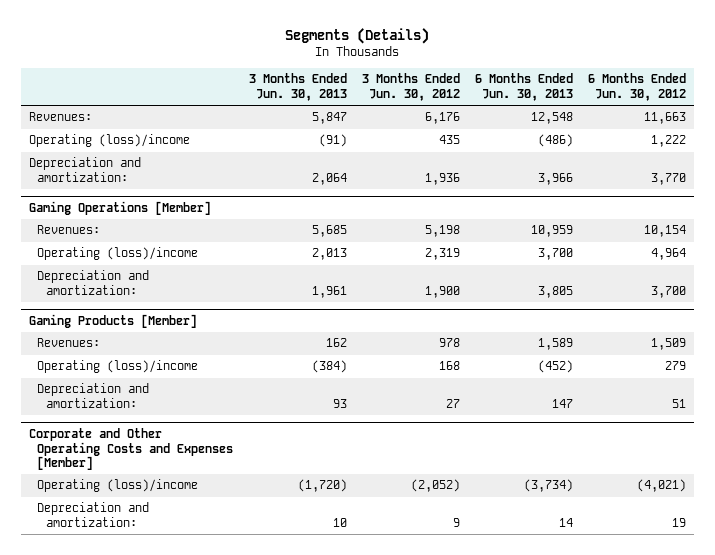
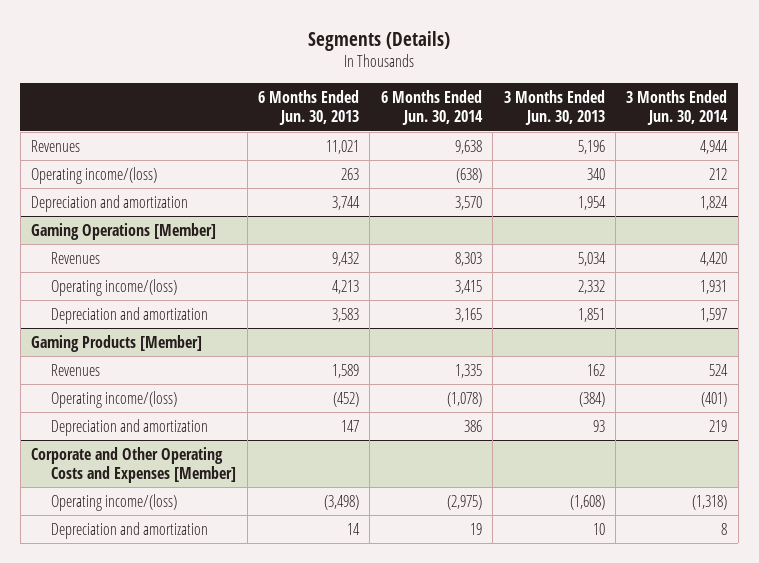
[361,73,460,102] 3 Months Ended Jun. 30, 2012 -> none
[588,73,687,102] 6 Months Ended Jun. 30, 2012 -> none
none -> [380,90,483,126] 6 Months Ended Jun. 30, 2014
none -> [626,90,729,126] 3 Months Ended Jun. 30, 2014
[28,112,92,122] Revenues: -> [31,139,81,152] Revenues
[311,112,347,125] 5,847 -> [577,139,605,154] 5,196
[531,112,574,125] 12,548 -> [326,139,360,154] 11,021
[28,134,190,148] Operating (loss)/income -> [31,166,158,184] Operating income/(loss)
[318,134,347,148] (91) -> [586,167,605,180] 340
[538,134,574,148] (486) -> [341,167,360,180] 263
[28,157,141,183] Depreciation and amortization: -> [31,194,189,212] Depreciation and amortization
[311,173,347,186] 2,064 -> [577,195,606,210] 1,954
[538,173,574,186] 3,966 -> [332,195,361,210] 3,744
[37,225,101,235] Revenues: -> [51,251,101,264] Revenues
[311,225,347,238] 5,685 -> [577,251,606,266] 5,034
[531,225,574,238] 10,959 -> [332,251,360,266] 9,432
[37,247,199,261] Operating (loss)/income -> [51,278,178,296] Operating income/(loss)
[311,248,347,261] 2,013 -> [577,279,605,294] 2,332
[538,248,574,261] 3,700 -> [332,279,360,294] 4,213
[37,270,150,296] Depreciation and amortization: -> [51,306,209,324] Depreciation and amortization
[311,286,347,299] 1,961 -> [577,307,605,322] 1,851
[538,286,574,299] 3,805 -> [332,307,360,322] 3,583
[37,338,101,348] Revenues: -> [51,363,101,376] Revenues
[37,360,199,374] Operating (loss)/income -> [51,390,178,408] Operating income/(loss)
[37,383,150,409] Depreciation and amortization: -> [51,418,209,436] Depreciation and amortization
[37,479,199,493] Operating (loss)/income -> [51,493,178,511] Operating income/(loss)
[297,479,347,493] (1,720) -> [569,494,605,510] (1,608)
[524,479,574,493] (3,734) -> [324,494,360,510] (3,498)
[37,502,150,528] Depreciation and amortization: -> [51,521,209,539] Depreciation and amortization

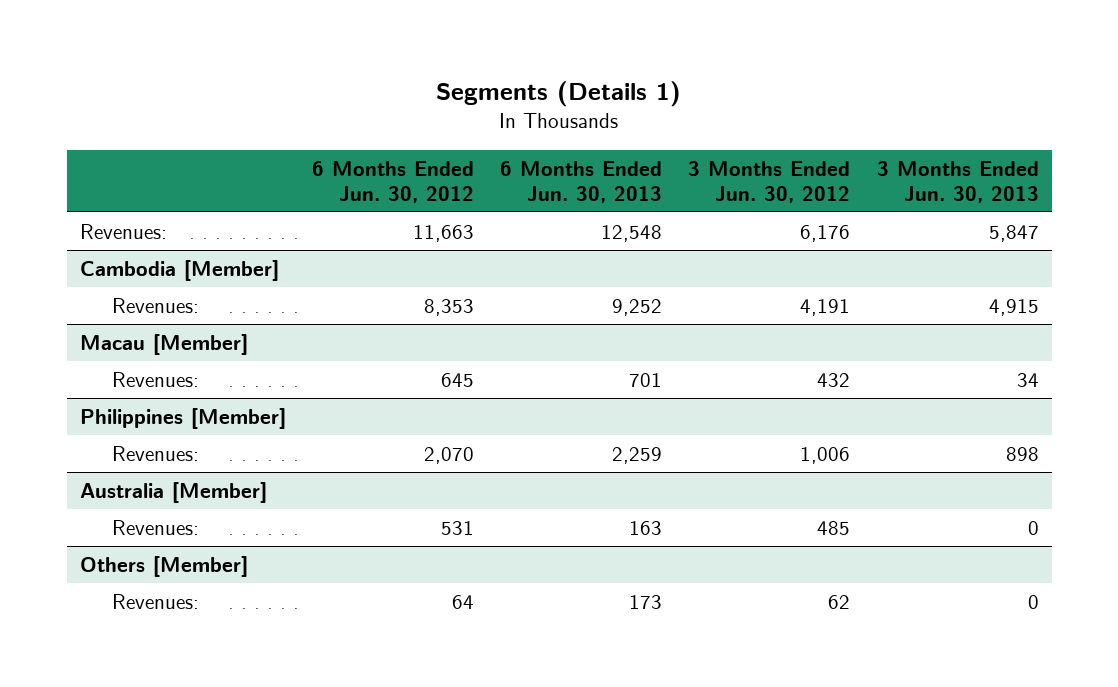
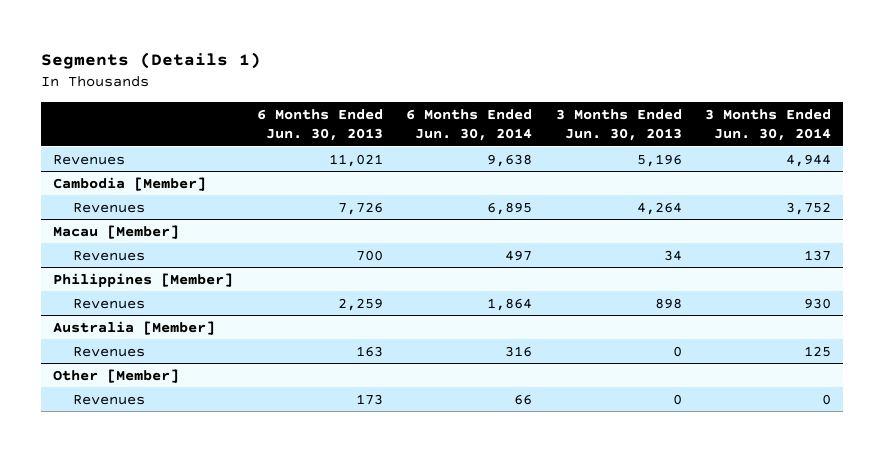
[312,160,475,203] 6 Months Ended Jun. 30, 2012 -> none
[688,160,851,203] 3 Months Ended Jun. 30, 2012 -> none
none -> [406,108,533,142] 6 Months Ended Jun. 30, 2014
none -> [705,108,832,142] 3 Months Ended Jun. 30, 2014
[79,224,167,240] Revenues: -> [52,154,125,165] Revenues
[601,225,663,243] 12,548 -> [328,153,383,167] 11,021
[988,225,1039,243] 5,847 -> [636,153,682,167] 5,196
[112,298,200,314] Revenues: -> [73,202,146,213] Revenues
[612,299,663,317] 9,252 -> [337,201,383,215] 7,726
[988,299,1039,317] 4,915 -> [636,201,682,215] 4,264
[112,372,200,388] Revenues: -> [73,250,146,261] Revenues
[629,373,663,388] 701 -> [355,249,383,261] 700
[112,446,200,462] Revenues: -> [73,298,146,309] Revenues
[112,520,200,536] Revenues: -> [73,346,146,357] Revenues
[79,556,248,578] Others [Member] -> [52,368,179,383] Other [Member]
[112,594,200,610] Revenues: -> [73,394,146,405] Revenues

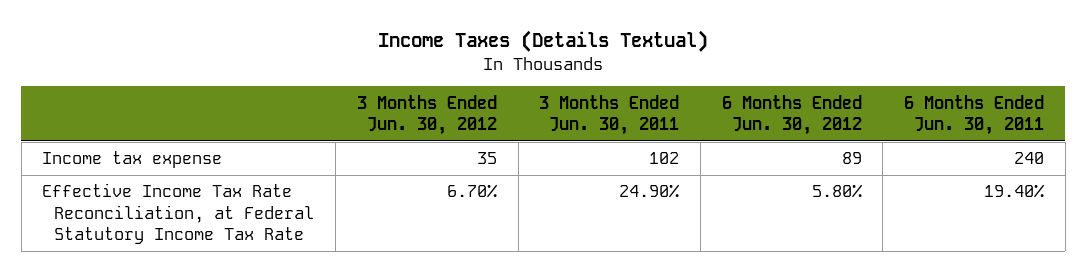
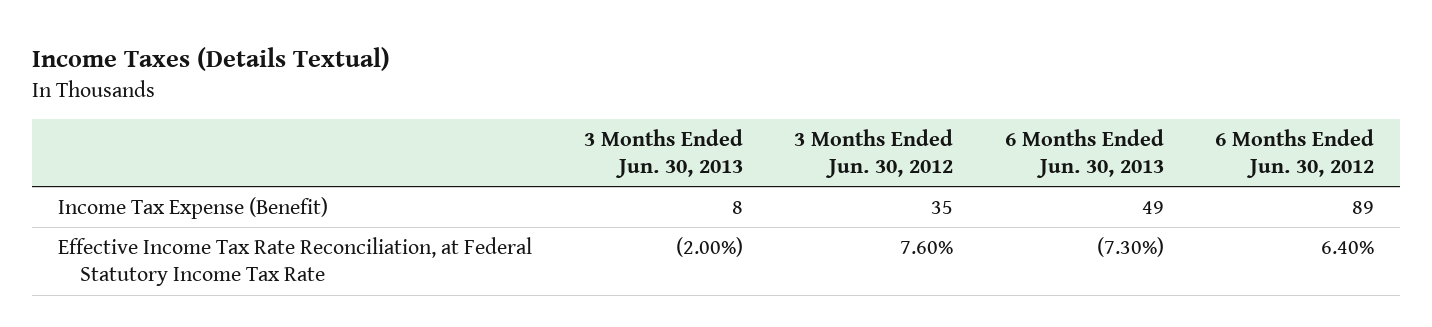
[539,94,680,136] 3 Months Ended Jun. 30, 2011 -> none
[904,94,1045,136] 6 Months Ended Jun. 30, 2011 -> none
none -> [583,128,743,179] 3 Months Ended Jun. 30, 2013
none -> [1004,128,1164,179] 6 Months Ended Jun. 30, 2013
[42,151,223,169] Income tax expense -> [58,196,329,219] Income Tax Expense (Benefit)
[446,184,498,199] 6.70% -> [900,240,954,254] 7.60%
[811,184,863,199] 5.80% -> [1321,240,1375,254] 6.40%

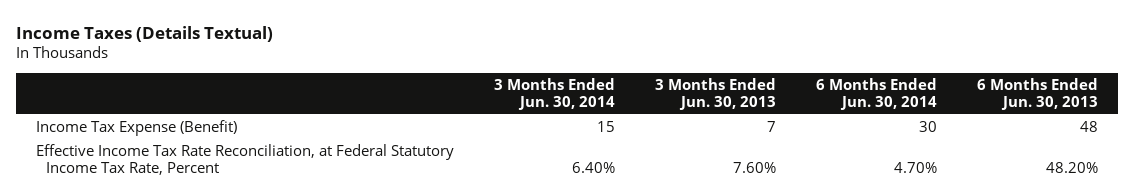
[794,128,954,179] 3 Months Ended Jun. 30, 2012 -> none
[1215,128,1375,179] 6 Months Ended Jun. 30, 2012 -> none
none -> [493,78,615,110] 3 Months Ended Jun. 30, 2014
none -> [815,78,937,110] 6 Months Ended Jun. 30, 2014
[731,200,743,214] 8 -> [766,121,776,133] 7
[1141,200,1164,214] 49 -> [1079,121,1098,133] 48
[58,236,533,287] Effective Income Tax Rate Reconciliation, at Federal Statutory Income Tax Rate -> [35,144,454,176] Effective Income Tax Rate Reconciliation, at Federal Statutory Income Tax Rate, Percent
[675,236,743,257] (2.00%) -> [732,162,776,174] 7.60%
[1096,236,1164,257] (7.30%) -> [1045,162,1098,174] 48.20%

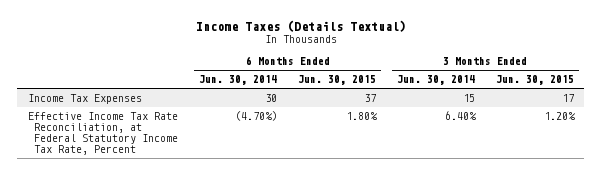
[654,78,776,110] 3 Months Ended Jun. 30, 2013 -> none
[976,78,1098,110] 6 Months Ended Jun. 30, 2013 -> none
none -> [297,75,376,86] Jun. 30, 2015
none -> [495,75,574,86] Jun. 30, 2015
[35,120,237,137] Income Tax Expense (Benefit) -> [27,94,142,105] Income Tax Expenses
[893,162,937,174] 4.70% -> [235,111,278,122] (4.70%)

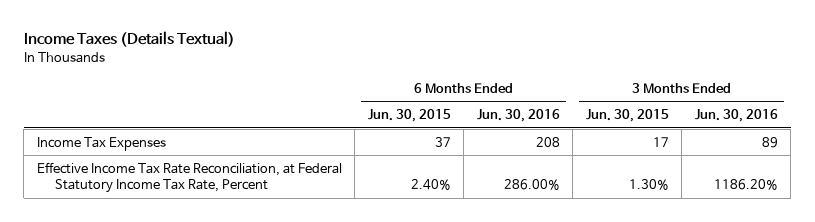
[199,75,278,86] Jun. 30, 2014 -> none
[396,75,475,86] Jun. 30, 2014 -> none
none -> [476,109,560,123] Jun. 30, 2016
none -> [694,109,778,123] Jun. 30, 2016
[345,112,378,121] 1.80% -> [410,179,451,191] 2.40%
[543,112,576,121] 1.20% -> [628,179,669,191] 1.30%

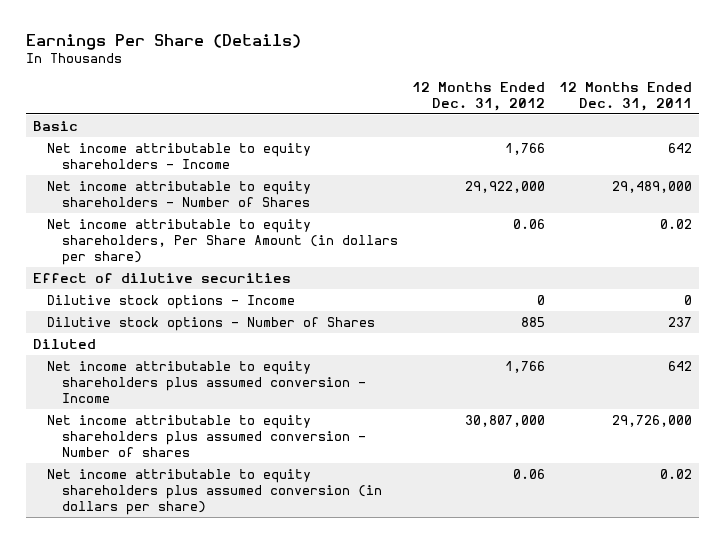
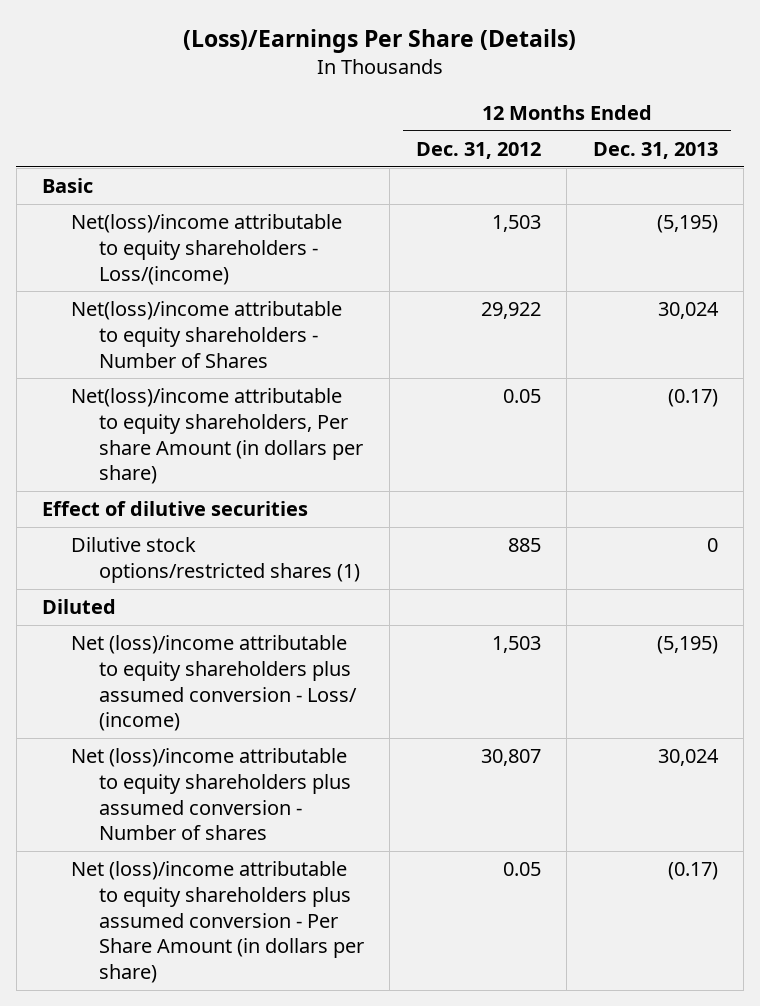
[25,33,301,50] Earnings Per Share (Details) -> [183,29,577,54] (Loss)/Earnings Per Share (Details)
[559,81,693,111] 12 Months Ended Dec. 31, 2011 -> none
none -> [592,141,718,159] Dec. 31, 2013
[47,142,312,169] Net income attributable to equity shareholders - Income -> [70,214,342,285] Net(loss)/income attributable to equity shareholders - Loss/(income)
[505,142,546,155] 1,766 -> [491,215,541,233] 1,503
[47,180,312,207] Net income attributable to equity shareholders - Number of Shares -> [70,301,342,368] Net(loss)/income attributable to equity shareholders - Number of Shares
[465,180,546,193] 29,922,000 -> [480,302,541,320] 29,922
[47,218,399,265] Net income attributable to equity shareholders, Per Share Amount (in dollars per share) -> [70,388,363,485] Net(loss)/income attributable to equity shareholders, Per share Amount (in dollars per share)
[513,218,546,229] 0.06 -> [502,389,541,404] 0.05
[47,294,296,309] Dilutive stock options - Income -> none
[47,316,376,331] Dilutive stock options - Number of Shares -> [70,537,360,583] Dilutive stock options/restricted shares (1)
[47,360,367,403] Net income attributable to equity shareholders plus assumed conversion - Income -> [70,635,357,732] Net (loss)/income attributable to equity shareholders plus assumed conversion - Loss/ (income)
[505,360,546,373] 1,766 -> [491,636,541,654] 1,503
[47,414,367,457] Net income attributable to equity shareholders plus assumed conversion - Number of shares -> [70,748,351,841] Net (loss)/income attributable to equity shareholders plus assumed conversion - Number of shares
[465,414,546,427] 30,807,000 -> [480,749,541,767] 30,807
[47,468,383,515] Net income attributable to equity shareholders plus assumed conversion (in dollars per share) -> [70,861,364,983] Net (loss)/income attributable to equity shareholders plus assumed conversion - Per Share Amount (in dollars per share)
[513,468,546,479] 0.06 -> [502,862,541,877] 0.05

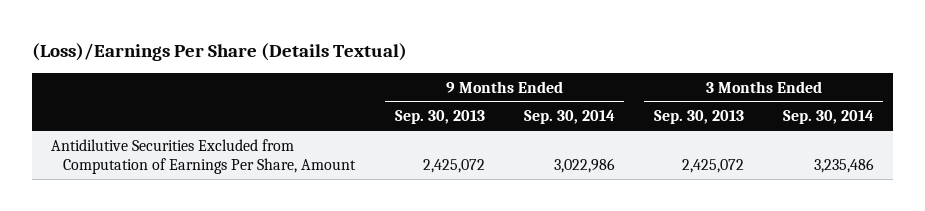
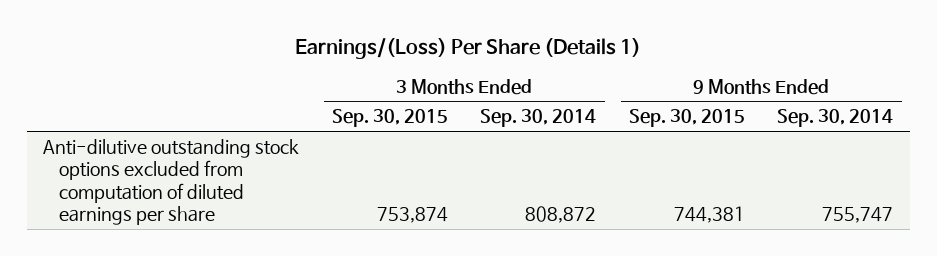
[31,42,407,61] (Loss)/Earnings Per Share (Details Textual) -> [295,38,642,60] Earnings/(Loss) Per Share (Details 1)
[394,110,485,125] Sep. 30, 2013 -> none
[653,110,744,125] Sep. 30, 2013 -> none
none -> [331,109,448,128] Sep. 30, 2015
none -> [628,109,745,128] Sep. 30, 2015
[51,138,357,175] Antidilutive Securities Excluded from Computation of Earnings Per Share, Amount -> [43,139,300,226] Anti-dilutive outstanding stock options excluded from computation of diluted earnings per share
[553,158,615,174] 3,022,986 -> [822,207,894,224] 755,747
[813,158,874,174] 3,235,486 -> [525,206,597,224] 808,872

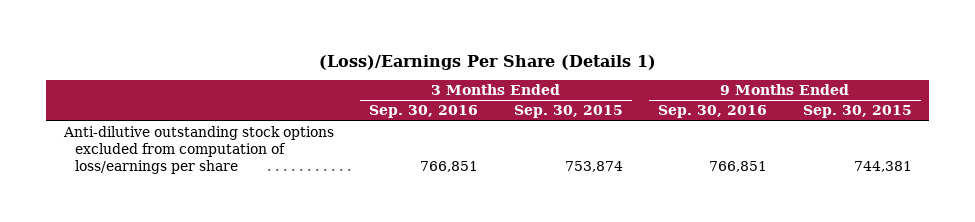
[295,38,642,60] Earnings/(Loss) Per Share (Details 1) -> [318,54,656,70] (Loss)/Earnings Per Share (Details 1)
[480,109,597,128] Sep. 30, 2014 -> none
[777,109,894,128] Sep. 30, 2014 -> none
none -> [369,105,479,119] Sep. 30, 2016
none -> [658,105,768,119] Sep. 30, 2016
[43,139,300,226] Anti-dilutive outstanding stock options excluded from computation of diluted earnings per share -> [62,126,334,175] Anti-dilutive outstanding stock options excluded from computation of loss/earnings per share

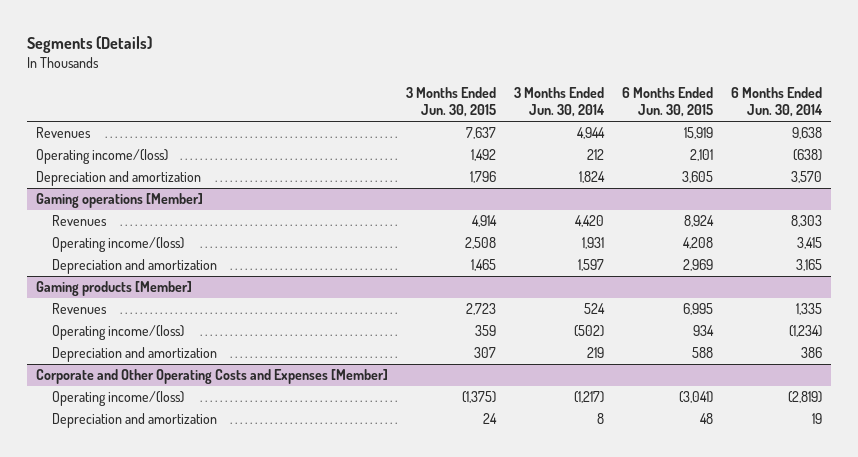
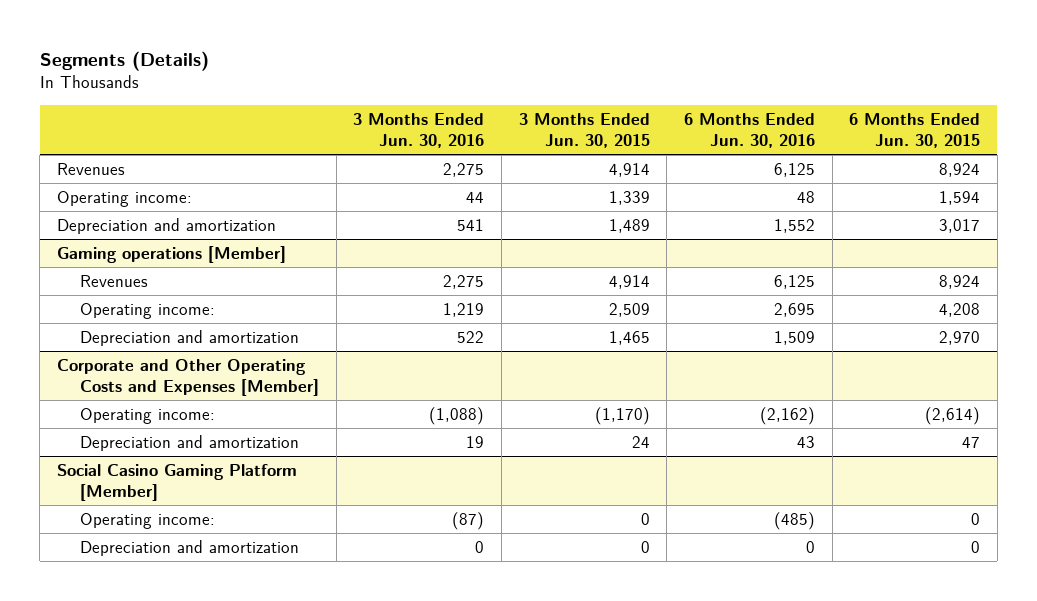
[514,87,606,118] 3 Months Ended Jun. 30, 2014 -> none
[730,87,823,118] 6 Months Ended Jun. 30, 2014 -> none
none -> [353,112,485,148] 3 Months Ended Jun. 30, 2016
none -> [683,112,815,148] 6 Months Ended Jun. 30, 2016
[466,126,497,139] 7,637 -> [608,162,650,177] 4,914
[683,126,713,139] 15,919 -> [939,162,981,177] 8,924
[36,148,169,164] Operating income/(loss) -> [57,190,193,207] Operating income:
[471,148,497,161] 1,492 -> [608,190,650,205] 1,339
[689,148,713,161] 2,101 -> [939,190,981,205] 1,594
[470,170,497,183] 1,796 -> [608,218,650,233] 1,489
[681,170,713,183] 3,605 -> [939,218,981,233] 3,017
[36,280,193,296] Gaming products [Member] -> none
[51,302,107,314] Revenues -> none
[51,324,184,340] Operating income/(loss) -> none
[51,346,217,362] Depreciation and amortization -> none
[51,236,184,252] Operating income/(loss) -> [79,302,215,319] Operating income:
[465,236,497,249] 2,508 -> [608,302,650,317] 2,509
[682,258,713,271] 2,969 -> [939,330,981,345] 2,970
[51,390,184,406] Operating income/(loss) -> [79,407,215,424] Operating income:
[462,390,497,403] (1,375) -> [594,406,650,425] (1,170)
[678,390,713,403] (3,041) -> [925,406,981,425] (2,614)
[699,412,713,424] 48 -> [962,435,981,448] 47
none -> [57,463,298,501] Social Casino Gaming Platform [Member]
none -> [79,512,215,529] Operating income:
none -> [79,539,299,556] Depreciation and amortization

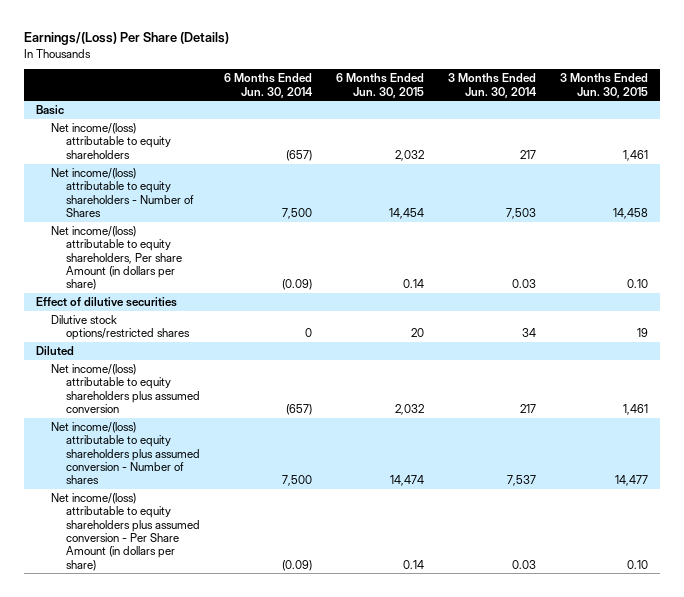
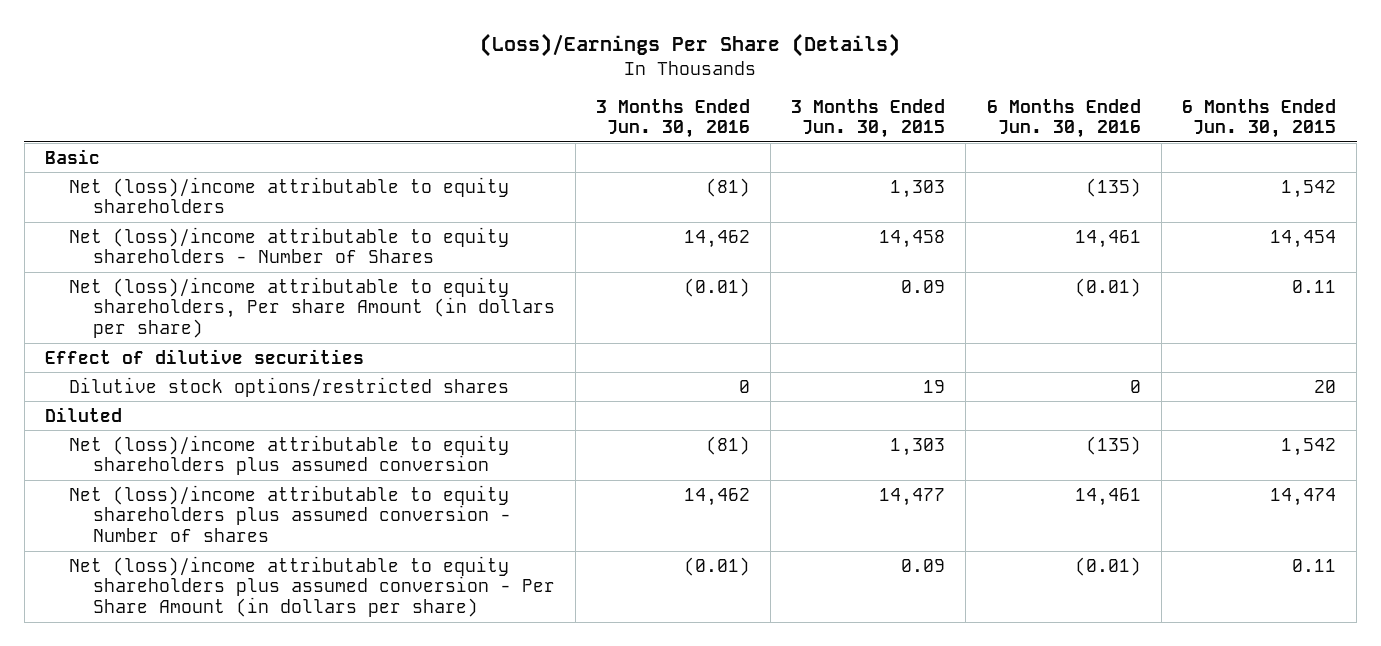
[24,32,230,46] Earnings/(Loss) Per Share (Details) -> [480,33,901,58] (Loss)/Earnings Per Share (Details)
[224,73,314,98] 6 Months Ended Jun. 30, 2014 -> none
[448,73,538,98] 3 Months Ended Jun. 30, 2014 -> none
none -> [595,98,750,139] 3 Months Ended Jun. 30, 2016
none -> [986,98,1141,139] 6 Months Ended Jun. 30, 2016
[51,123,172,159] Net income/(loss) attributable to equity shareholders -> [68,176,509,214] Net (loss)/income attributable to equity shareholders
[395,149,425,161] 2,032 -> [1280,179,1336,198] 1,542
[623,149,649,161] 1,461 -> [890,179,946,198] 1,303
[51,168,195,218] Net income/(loss) attributable to equity shareholders - Number of Shares -> [68,226,509,264] Net (loss)/income attributable to equity shareholders - Number of Shares
[51,226,183,291] Net income/(loss) attributable to equity shareholders, Per share Amount (in dollars per share) -> [68,276,555,339] Net (loss)/income attributable to equity shareholders, Per share Amount (in dollars per share)
[403,279,425,289] 0.14 -> [1291,279,1336,293] 0.11
[627,279,649,289] 0.10 -> [901,279,946,293] 0.09
[51,364,201,414] Net income/(loss) attributable to equity shareholders plus assumed conversion -> [68,434,509,476] Net (loss)/income attributable to equity shareholders plus assumed conversion
[395,404,425,416] 2,032 -> [1280,437,1336,456] 1,542
[623,404,649,416] 1,461 -> [890,437,946,456] 1,303
[51,422,201,485] Net income/(loss) attributable to equity shareholders plus assumed conversion - Number of shares -> [68,484,511,543] Net (loss)/income attributable to equity shareholders plus assumed conversion - Number of shares
[51,493,201,571] Net income/(loss) attributable to equity shareholders plus assumed conversion - Per Share Amount (in dollars per share) -> [68,555,555,618] Net (loss)/income attributable to equity shareholders plus assumed conversion - Per Share Amount (in dollars per share)
[403,559,425,569] 0.14 -> [1291,558,1336,572] 0.11
[627,559,649,569] 0.10 -> [901,558,946,572] 0.09

